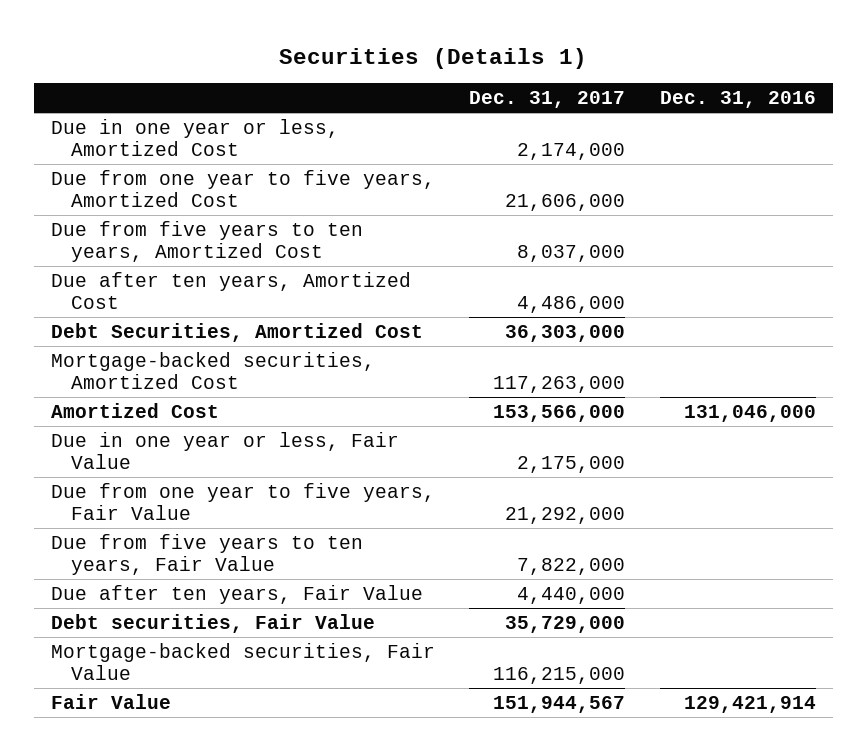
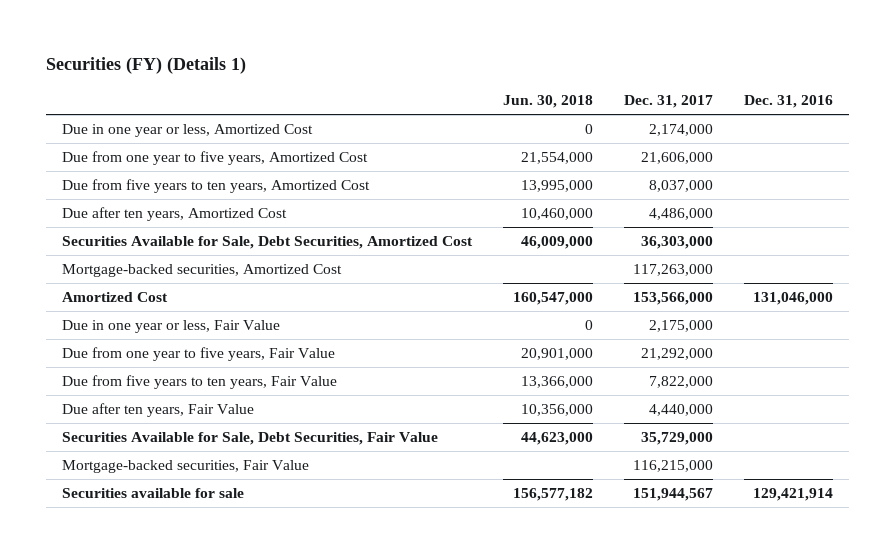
[279,47,588,69] Securities (Details 1) -> [46,57,247,75] Securities (FY) (Details 1)
none -> [503,95,594,109] Jun. 30, 2018
[51,322,424,342] Debt Securities, Amortized Cost -> [61,236,473,250] Securities Available for Sale, Debt Securities, Amortized Cost
[51,613,376,633] Debt securities, Fair Value -> [61,432,438,446] Securities Available for Sale, Debt Securities, Fair Value
[51,693,172,709] Fair Value -> [61,488,244,499] Securities available for sale

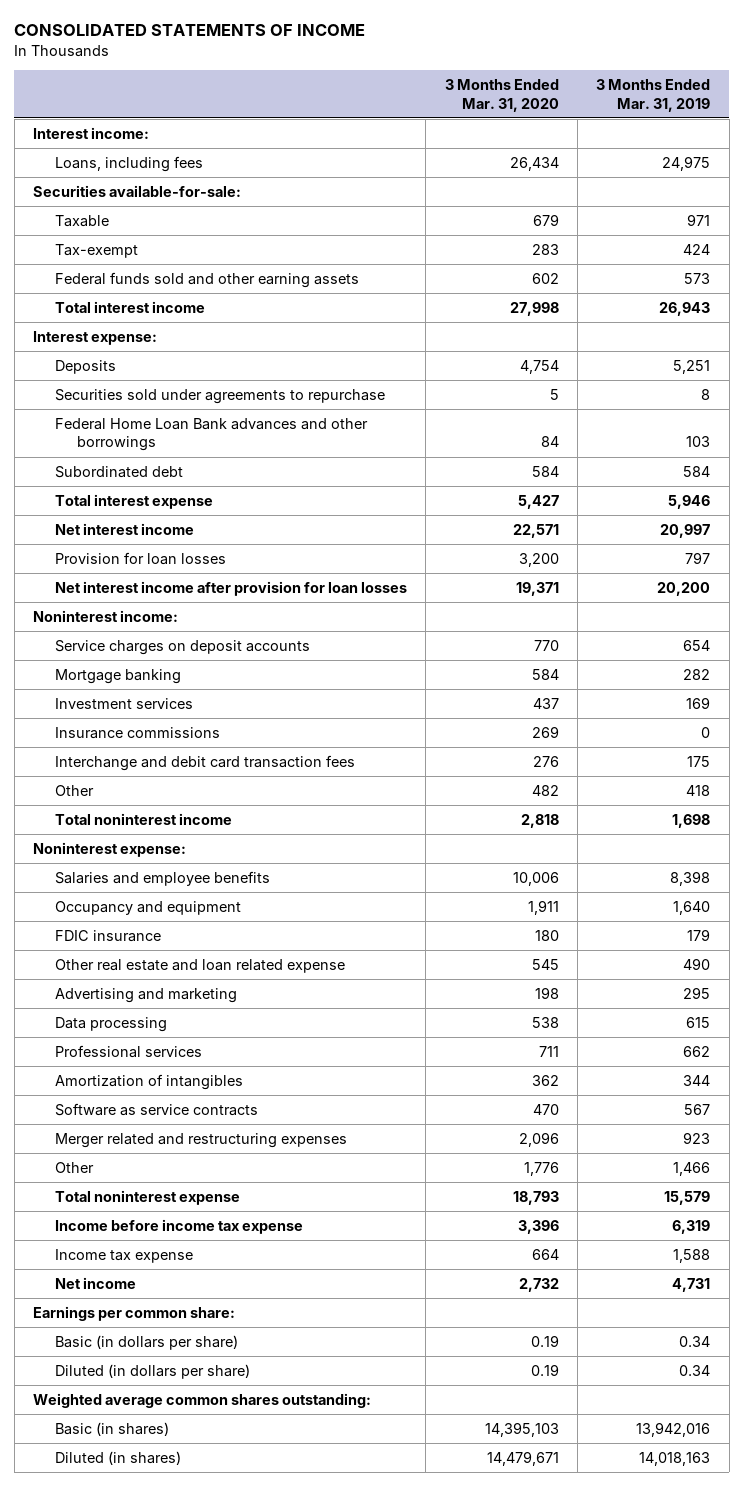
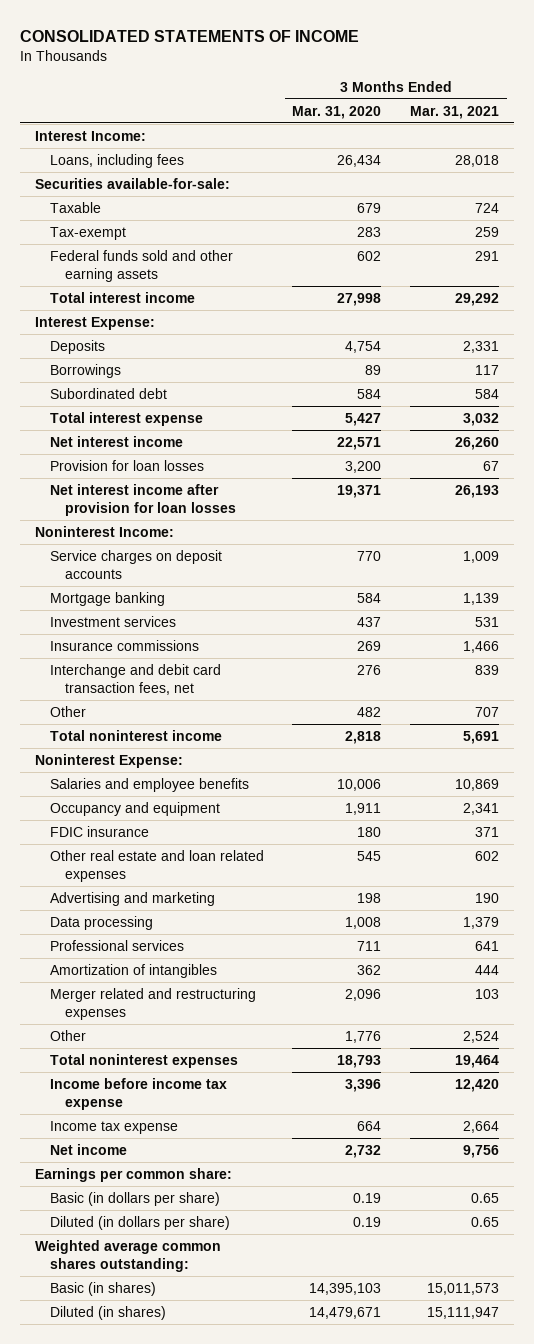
[596,78,711,112] 3 Months Ended Mar. 31, 2019 -> none
none -> [410,105,500,119] Mar. 31, 2021
[33,126,150,139] Interest income: -> [34,130,146,141] Interest Income:
[33,330,158,345] Interest expense: -> [34,316,155,330] Interest Expense:
[55,388,386,404] Securities sold under agreements to repurchase -> none
[55,417,369,452] Federal Home Loan Bank advances and other borrowings -> none
none -> [49,363,121,378] Borrowings
[33,609,179,622] Noninterest income: -> [34,525,174,537] Noninterest Income:
[55,754,356,771] Interchange and debit card transaction fees -> [49,663,221,695] Interchange and debit card transaction fees, net
[33,841,187,857] Noninterest expense: -> [34,753,183,768] Noninterest Expense:
[55,958,346,973] Other real estate and loan related expense -> [49,849,264,882] Other real estate and loan related expenses
[531,1016,559,1028] 538 -> [345,916,382,929] 1,008
[55,1102,259,1116] Software as service contracts -> none
[55,1189,241,1205] Total noninterest expense -> [49,1053,238,1068] Total noninterest expenses

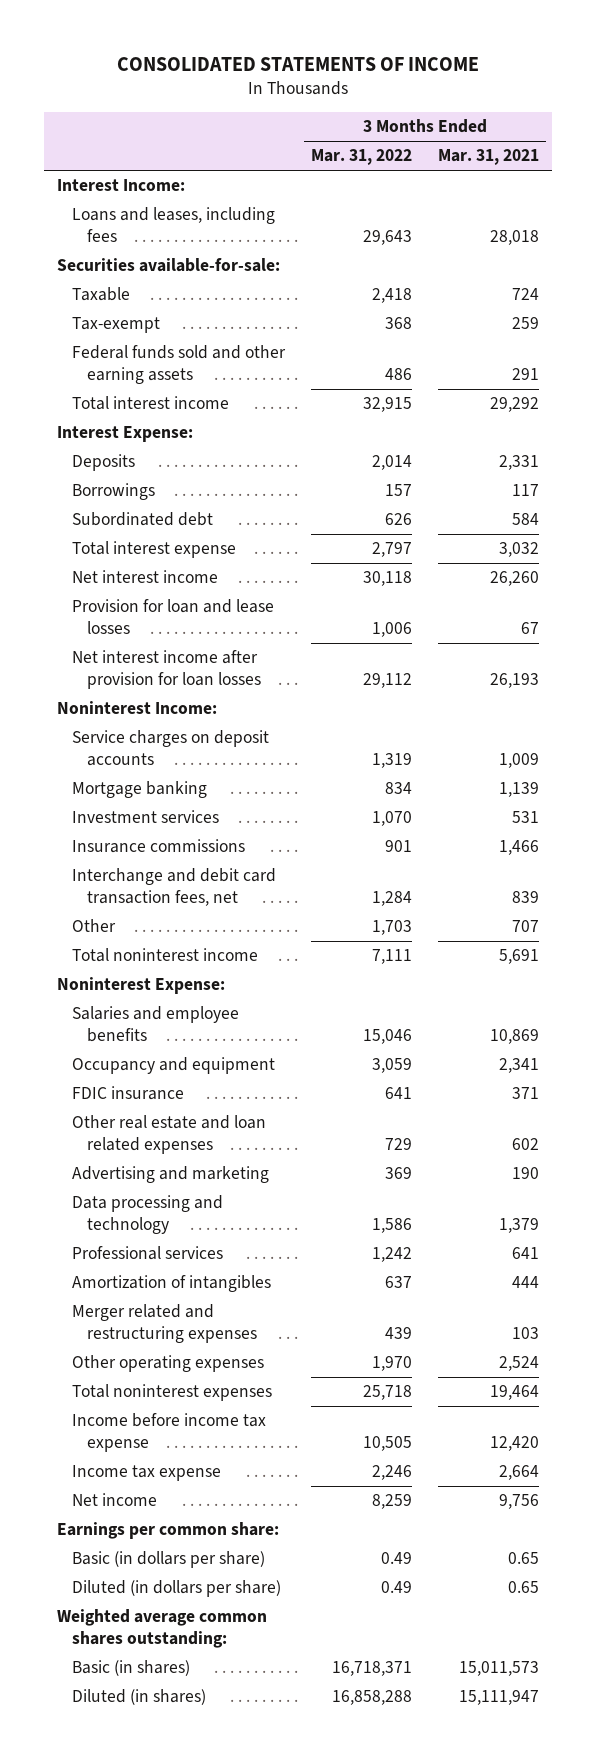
[292,105,382,119] Mar. 31, 2020 -> none
none -> [311,149,413,166] Mar. 31, 2022
[49,153,184,168] Loans, including fees -> [71,207,275,243] Loans and leases, including fees
[49,459,204,471] Provision for loan losses -> [71,599,274,635] Provision for loan and lease losses
[49,915,153,930] Data processing -> [71,1195,223,1235] Data processing and technology
[49,1029,86,1041] Other -> [71,1355,264,1373] Other operating expenses

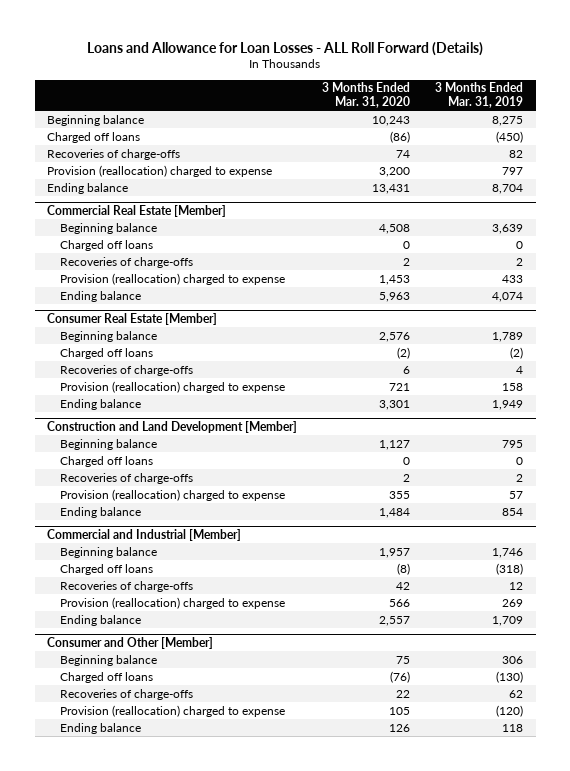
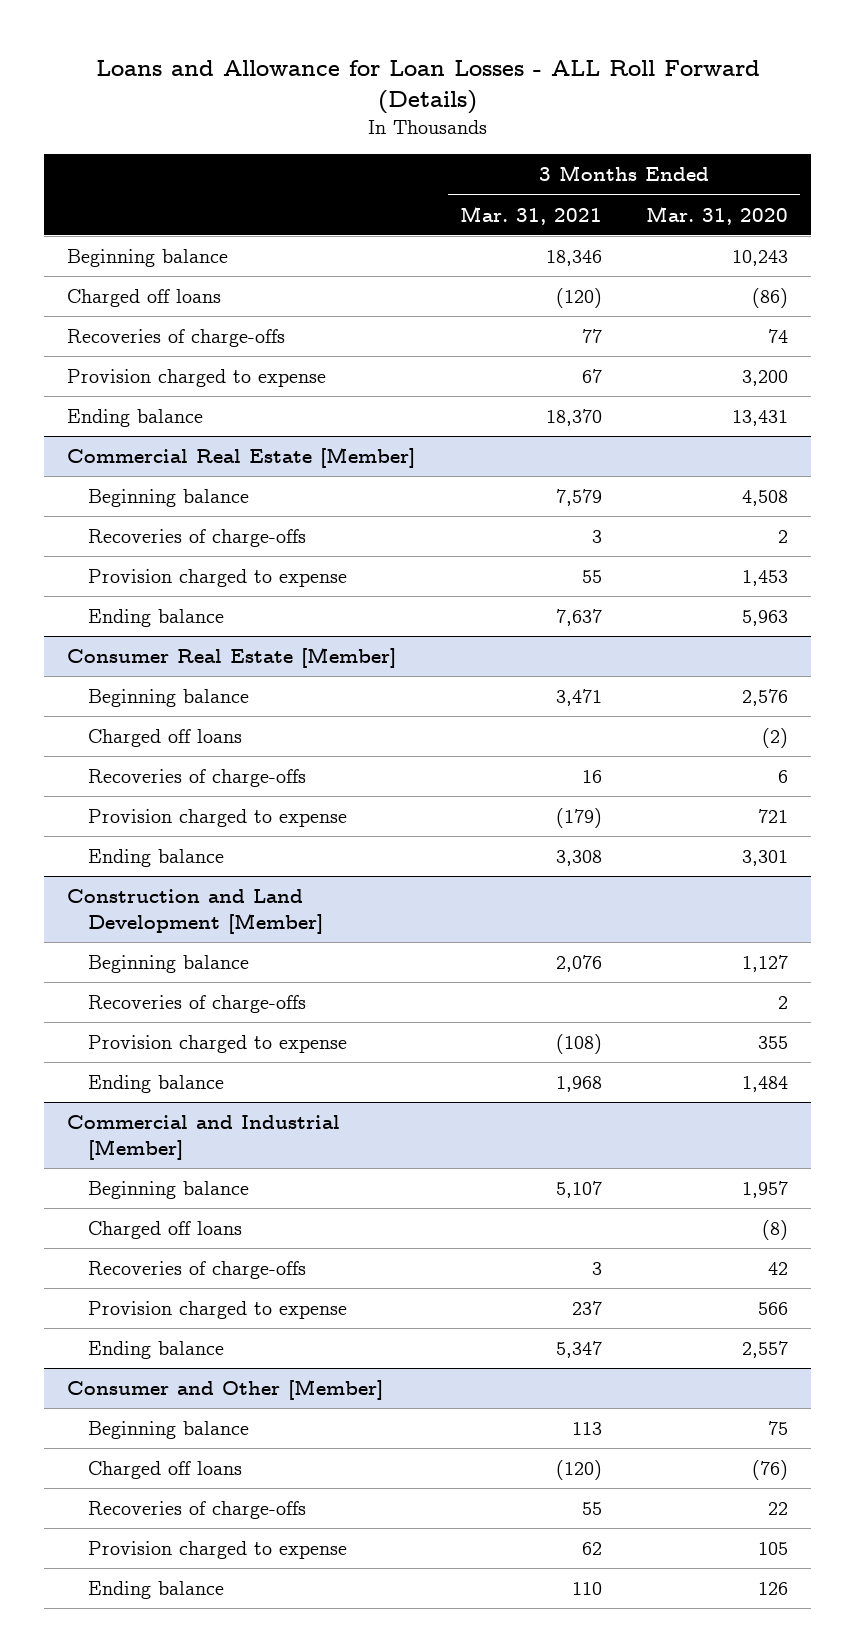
[435,82,524,109] 3 Months Ended Mar. 31, 2019 -> none
none -> [459,205,602,225] Mar. 31, 2021
[47,164,273,177] Provision (reallocation) charged to expense -> [66,369,326,388] Provision charged to expense
[60,239,154,251] Charged off loans -> none
[60,272,286,285] Provision (reallocation) charged to expense -> [88,569,348,588] Provision charged to expense
[60,380,286,393] Provision (reallocation) charged to expense -> [88,809,348,828] Provision charged to expense
[60,455,154,467] Charged off loans -> none
[60,488,286,501] Provision (reallocation) charged to expense -> [88,1035,348,1054] Provision charged to expense
[60,596,286,609] Provision (reallocation) charged to expense -> [88,1301,348,1320] Provision charged to expense
[60,704,286,717] Provision (reallocation) charged to expense -> [88,1541,348,1560] Provision charged to expense

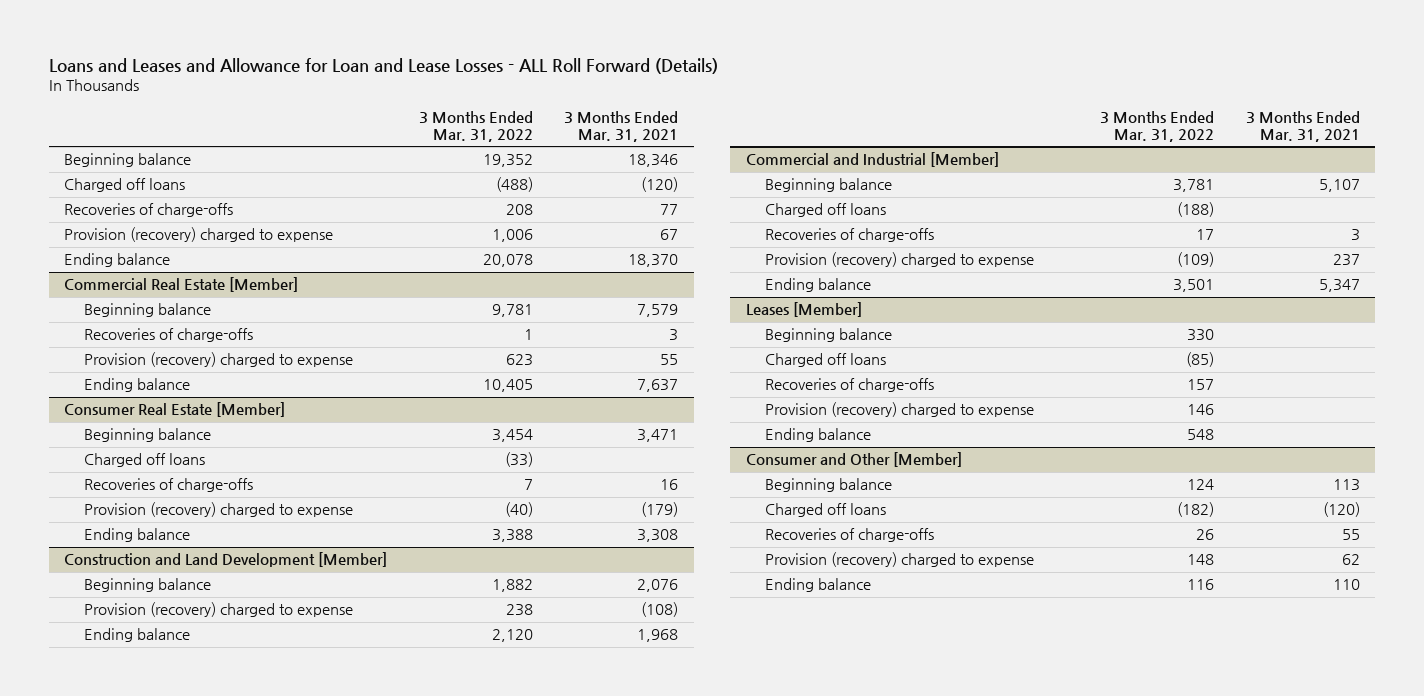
[95,59,760,114] Loans and Allowance for Loan Losses - ALL Roll Forward (Details) -> [48,57,718,74] Loans and Leases and Allowance for Loan and Lease Losses - ALL Roll Forward (Details)
[646,205,789,225] Mar. 31, 2020 -> none
none -> [418,110,533,142] 3 Months Ended Mar. 31, 2022
[66,369,326,388] Provision charged to expense -> [64,227,334,243] Provision (recovery) charged to expense
[88,569,348,588] Provision charged to expense -> [83,352,353,368] Provision (recovery) charged to expense
[88,809,348,828] Provision charged to expense -> [83,502,353,518] Provision (recovery) charged to expense
[88,995,307,1014] Recoveries of charge-offs -> none
[88,1035,348,1054] Provision charged to expense -> [83,602,353,618] Provision (recovery) charged to expense
[88,1301,348,1320] Provision charged to expense -> [764,252,1034,268] Provision (recovery) charged to expense
none -> [745,302,862,318] Leases [Member]
none -> [764,328,892,343] Beginning balance
none -> [764,353,886,368] Charged off loans
none -> [764,378,934,393] Recoveries of charge-offs
none -> [764,402,1034,418] Provision (recovery) charged to expense
none -> [764,428,871,443] Ending balance
[88,1541,348,1560] Provision charged to expense -> [764,552,1034,568] Provision (recovery) charged to expense

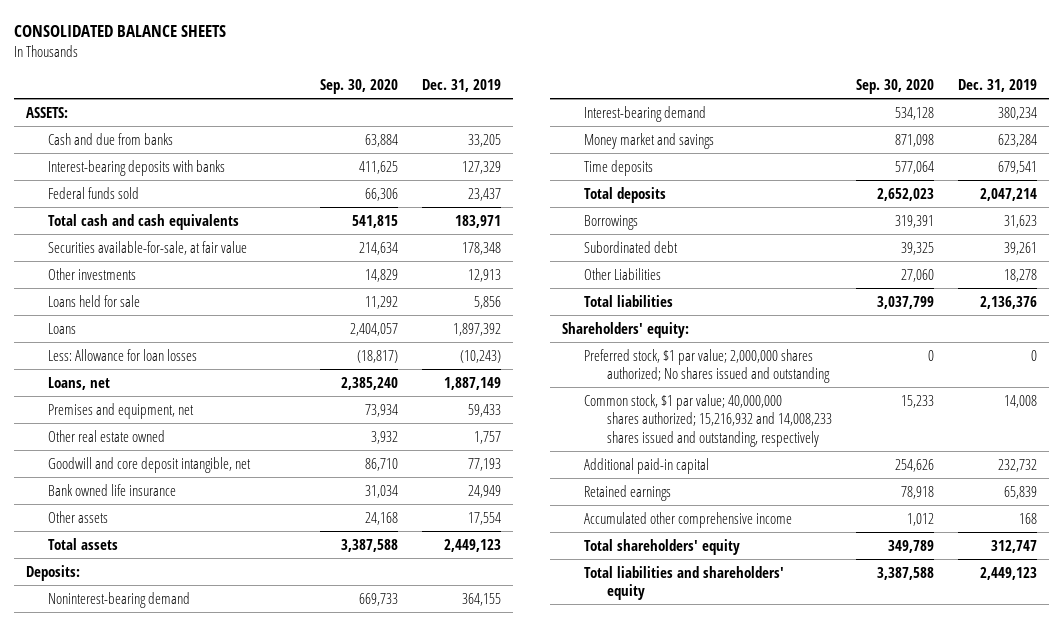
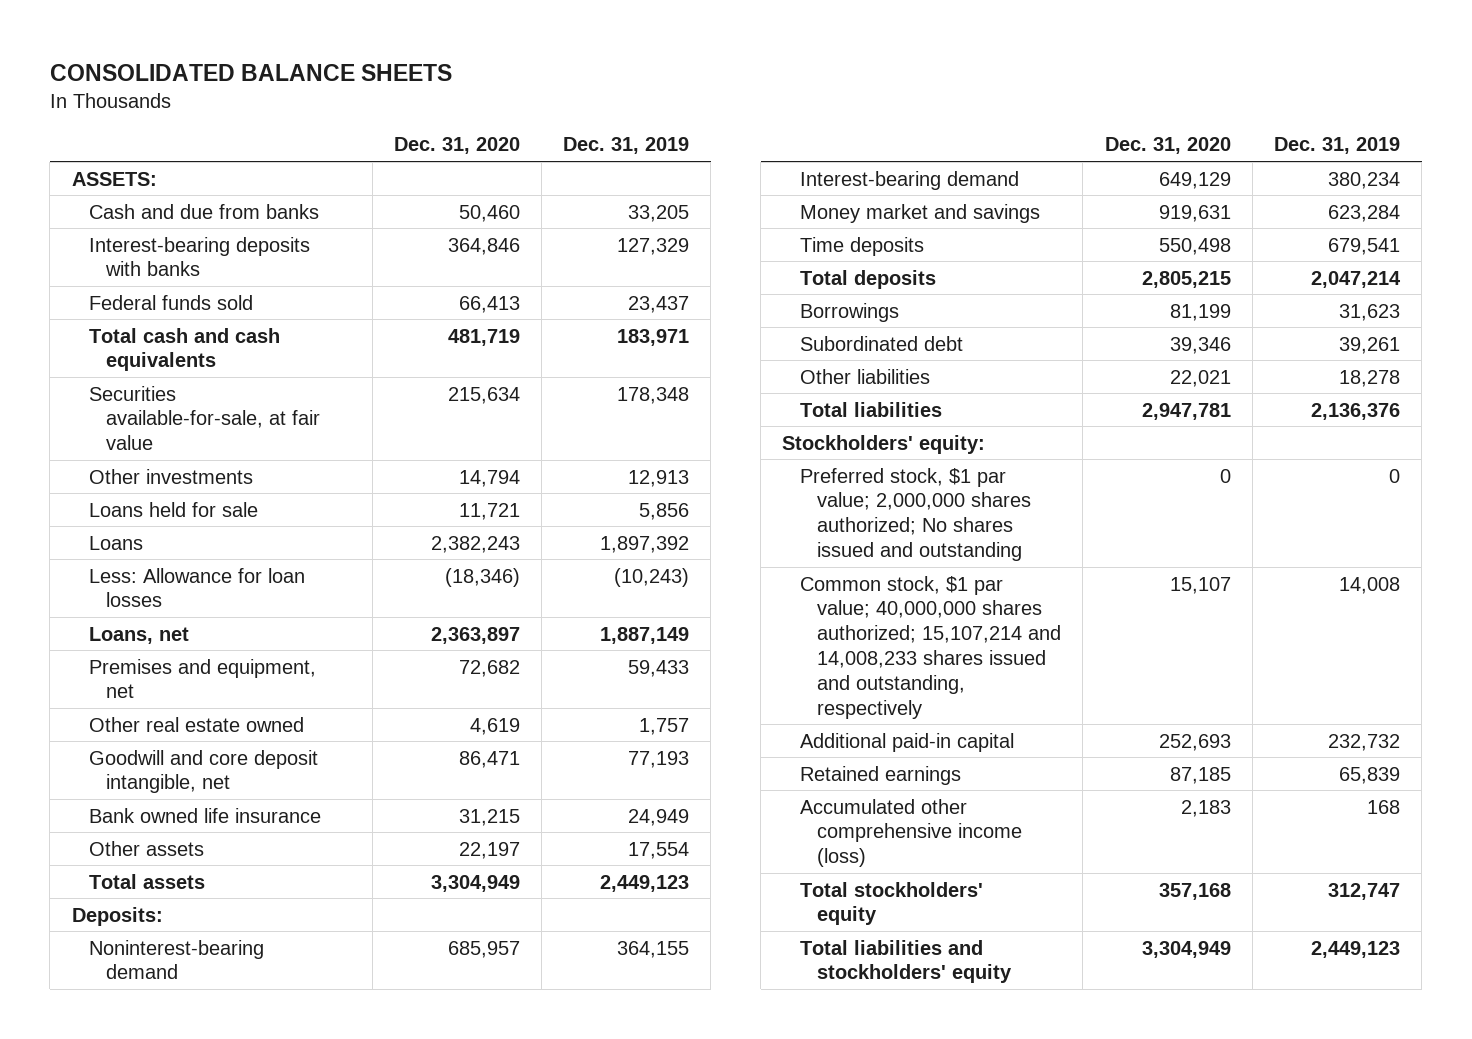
[319,79,398,95] Sep. 30, 2020 -> none
none -> [393,137,520,155] Dec. 31, 2020
[584,267,662,280] Other Liabilities -> [799,368,930,384] Other liabilities
[561,321,689,338] Shareholders' equity: -> [782,434,986,454] Stockholders' equity:
[584,393,833,448] Common stock, $1 par value; 40,000,000 shares authorized; 15,216,932 and 14,008,233 shares issued and outstanding, respectively -> [799,575,1062,719] Common stock, $1 par value; 40,000,000 shares authorized; 15,107,214 and 14,008,233 shares issued and outstanding, respectively
[584,511,793,528] Accumulated other comprehensive income -> [799,798,1023,868] Accumulated other comprehensive income (loss)
[584,538,741,555] Total shareholders' equity -> [799,881,983,926] Total stockholders' equity
[584,565,785,601] Total liabilities and shareholders' equity -> [799,939,1013,984] Total liabilities and stockholders' equity

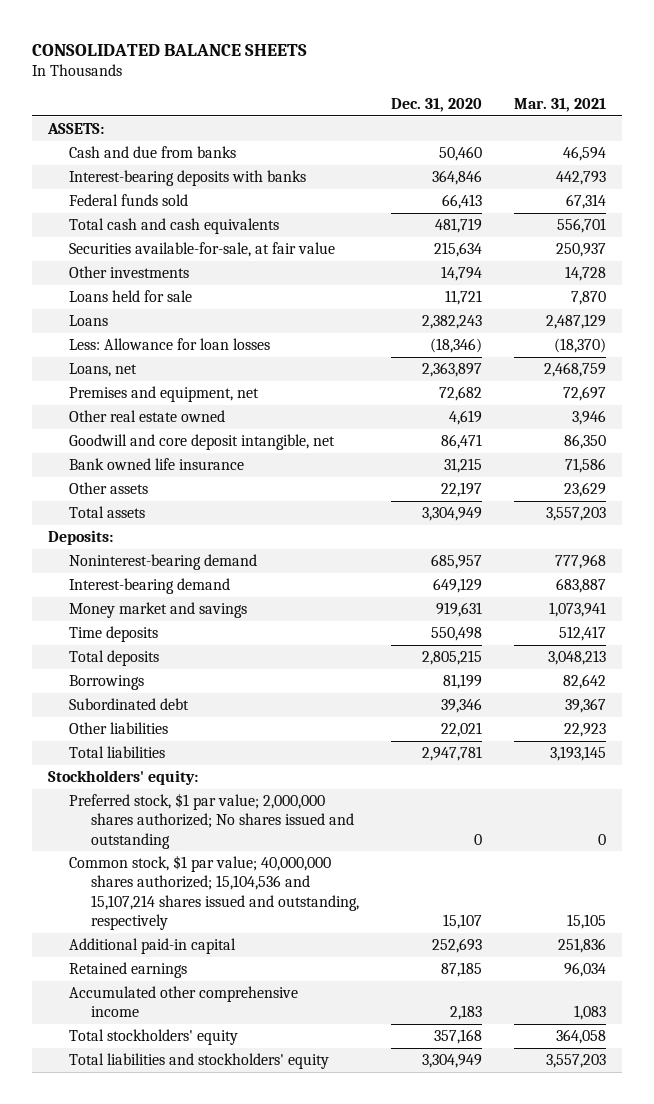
[563,137,690,155] Dec. 31, 2019 -> none
none -> [514,97,607,112] Mar. 31, 2021
[799,575,1062,719] Common stock, $1 par value; 40,000,000 shares authorized; 15,107,214 and 14,008,233 shares issued and outstanding, respectively -> [69,855,360,930] Common stock, $1 par value; 40,000,000 shares authorized; 15,104,536 and 15,107,214 shares issued and outstanding, respectively
[799,798,1023,868] Accumulated other comprehensive income (loss) -> [69,986,299,1018] Accumulated other comprehensive income

